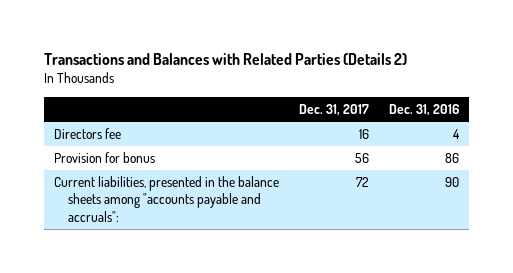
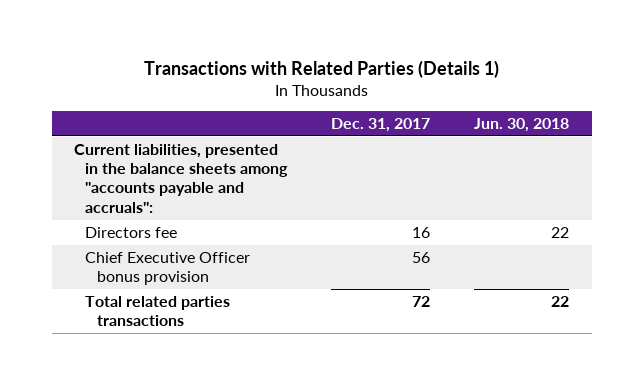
[44,53,408,66] Transactions and Balances with Related Parties (Details 2) -> [143,60,499,79] Transactions with Related Parties (Details 1)
[389,103,460,116] Dec. 31, 2016 -> none
none -> [474,118,570,133] Jun. 30, 2018
none -> [73,143,289,213] Current liabilities, presented in the balance sheets among ''accounts payable and accruals'':
[54,151,156,163] Provision for bonus -> [85,251,251,286] Chief Executive Officer bonus provision
[54,175,280,222] Current liabilities, presented in the balance sheets among "accounts payable and accruals": -> [85,295,231,327] Total related parties transactions

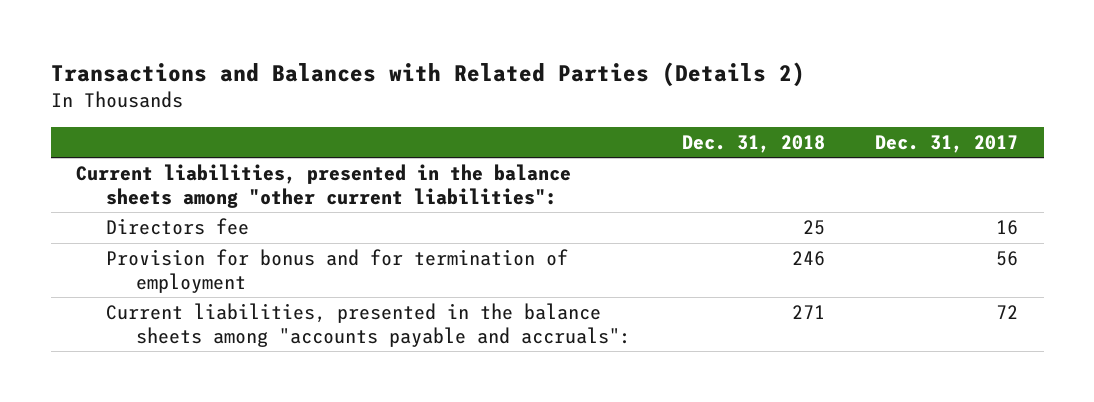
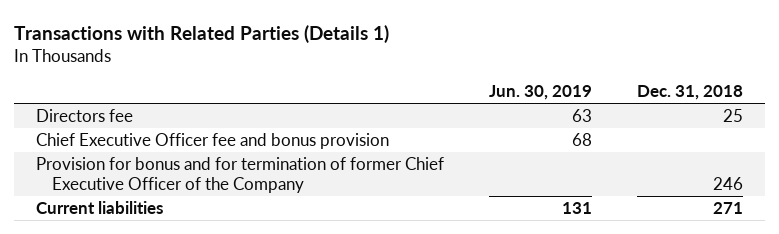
[50,61,805,87] Transactions and Balances with Related Parties (Details 2) -> [13,24,389,43] Transactions with Related Parties (Details 1)
[875,134,1019,153] Dec. 31, 2017 -> none
none -> [488,84,592,100] Jun. 30, 2019
[75,164,571,208] Current liabilities, presented in the balance sheets among "other current liabilities": -> none
none -> [36,133,390,150] Chief Executive Officer fee and bonus provision
[105,249,568,293] Provision for bonus and for termination of employment -> [36,157,445,193] Provision for bonus and for termination of former Chief Executive Officer of the Company
[105,303,631,347] Current liabilities, presented in the balance sheets among "accounts payable and accruals": -> [36,201,164,215] Current liabilities

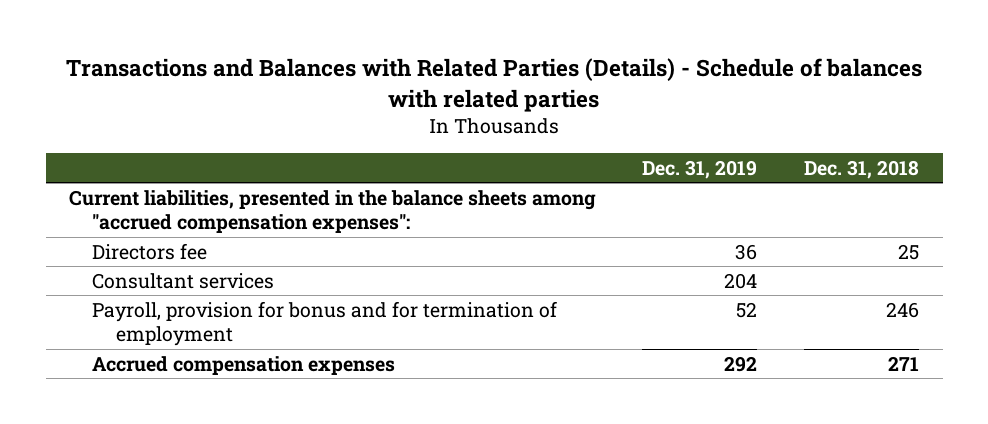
[13,24,389,43] Transactions with Related Parties (Details 1) -> [66,58,923,112] Transactions and Balances with Related Parties (Details) - Schedule of balances with related parties
[488,84,592,100] Jun. 30, 2019 -> none
none -> [642,159,758,179] Dec. 31, 2019
none -> [69,189,597,234] Current liabilities, presented in the balance sheets among "accrued compensation expenses":
[36,133,390,150] Chief Executive Officer fee and bonus provision -> none
none -> [92,272,275,289] Consultant services
[36,157,445,193] Provision for bonus and for termination of former Chief Executive Officer of the Company -> [92,300,558,347] Payroll, provision for bonus and for termination of employment
[36,201,164,215] Current liabilities -> [92,355,396,375] Accrued compensation expenses

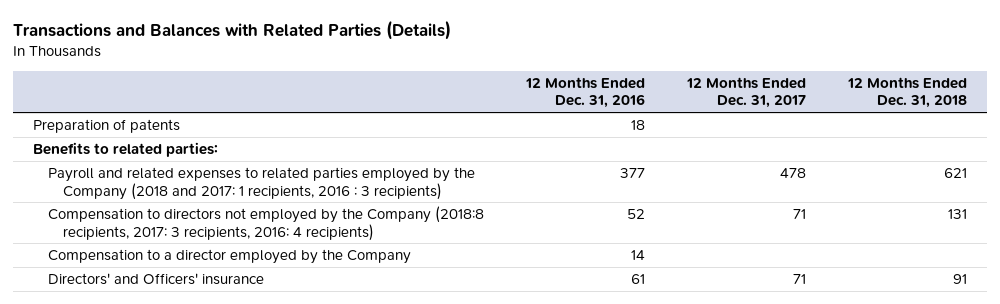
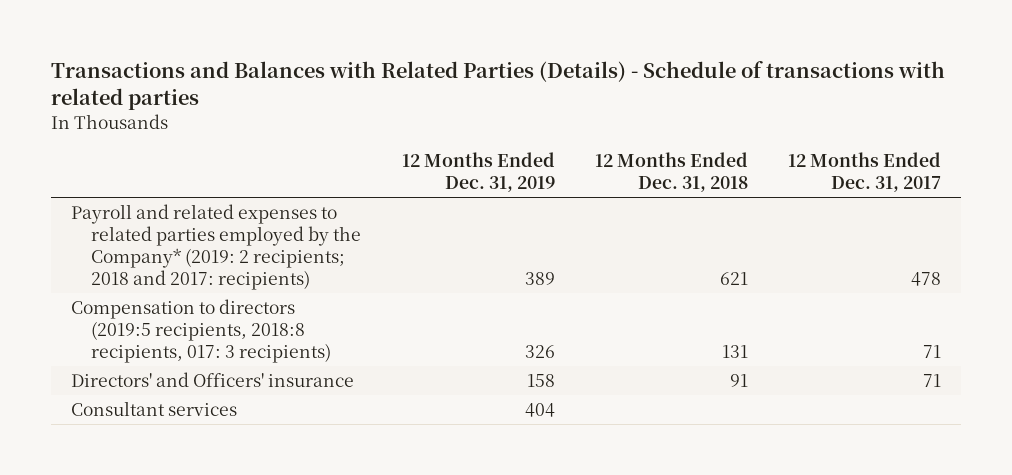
[12,19,451,40] Transactions and Balances with Related Parties (Details) -> [50,60,945,111] Transactions and Balances with Related Parties (Details) - Schedule of transactions with related parties
[525,76,646,109] 12 Months Ended Dec. 31, 2016 -> none
none -> [401,151,555,193] 12 Months Ended Dec. 31, 2019
[33,119,181,134] Preparation of patents -> none
[33,142,219,158] Benefits to related parties: -> none
[48,249,412,265] Compensation to a director employed by the Company -> none
[48,167,476,200] Payroll and related expenses to related parties employed by the Company (2018 and 2017: 1 recipients, 2016 : 3 recipients) -> [70,203,362,291] Payroll and related expenses to related parties employed by the Company* (2019: 2 recipients; 2018 and 2017: recipients)
[48,206,485,241] Compensation to directors not employed by the Company (2018:8 recipients, 2017: 3 recipients, 2016: 4 recipients) -> [70,298,332,364] Compensation to directors (2019:5 recipients, 2018:8 recipients, 017: 3 recipients)
none -> [70,400,237,416] Consultant services

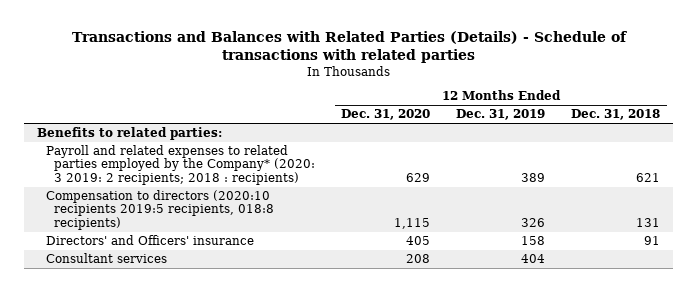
[787,151,941,193] 12 Months Ended Dec. 31, 2017 -> none
none -> [341,109,431,121] Dec. 31, 2020
none -> [37,127,223,141] Benefits to related parties:
[70,203,362,291] Payroll and related expenses to related parties employed by the Company* (2019: 2 recipients; 2018 and 2017: recipients) -> [45,145,316,185] Payroll and related expenses to related parties employed by the Company* (2020: 3 2019: 2 recipients; 2018 : recipients)
[70,298,332,364] Compensation to directors (2019:5 recipients, 2018:8 recipients, 017: 3 recipients) -> [45,190,275,230] Compensation to directors (2020:10 recipients 2019:5 recipients, 018:8 recipients)

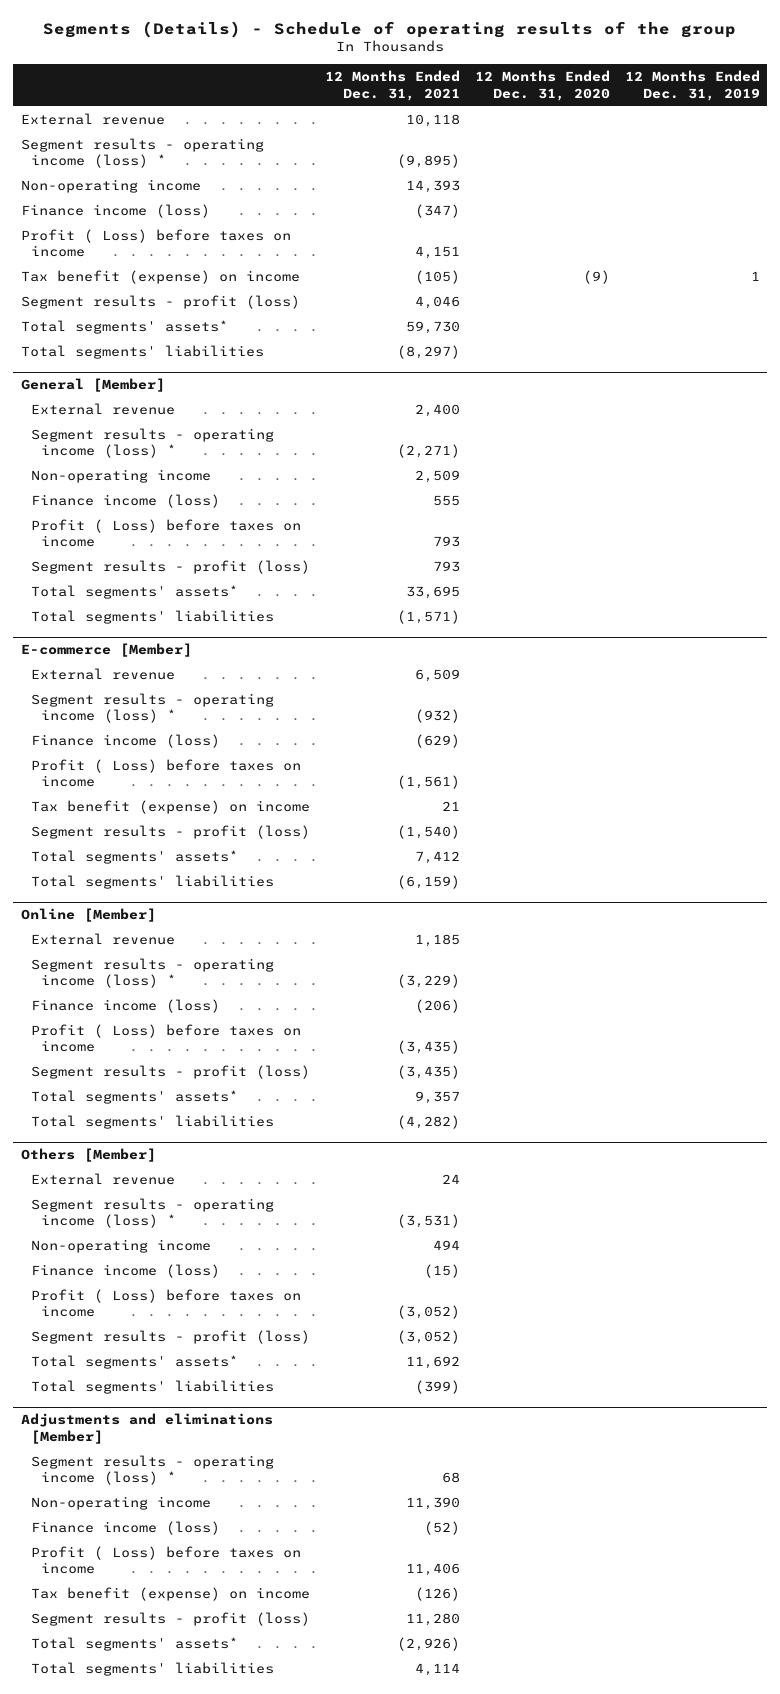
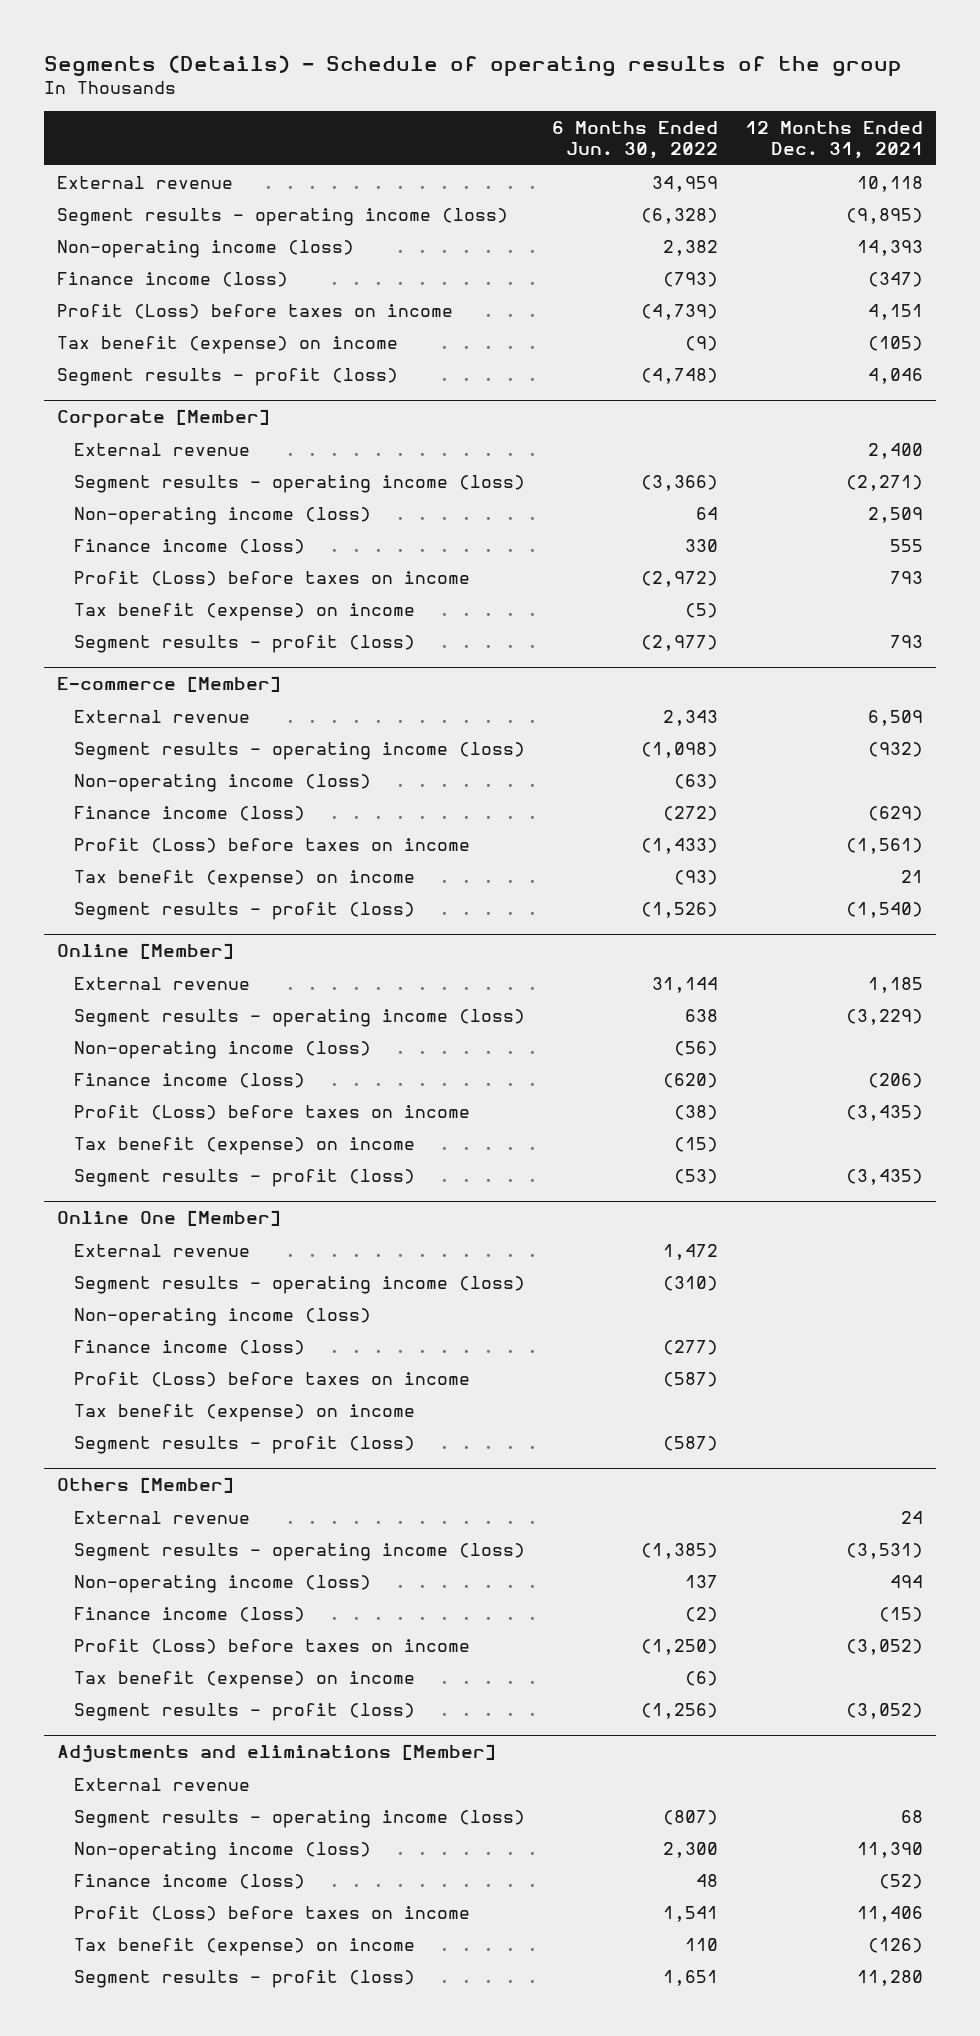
[474,70,610,101] 12 Months Ended Dec. 31, 2020 -> none
[624,70,760,101] 12 Months Ended Dec. 31, 2019 -> none
none -> [551,120,718,159] 6 Months Ended Jun. 30, 2022
[20,138,264,169] Segment results - operating income (loss) * -> [57,207,509,226] Segment results - operating income (loss)
[20,179,201,194] Non-operating income -> [57,239,355,258] Non-operating income (loss)
[20,229,291,258] Profit ( Loss) before taxes on income -> [57,303,454,319] Profit (Loss) before taxes on income
[20,320,228,335] Total segments' assets* -> none
[20,345,264,360] Total segments' liabilities -> none
[20,378,165,393] General [Member] -> none
none -> [57,409,271,429] Corporate [Member]
[31,428,275,459] Segment results - operating income (loss) * -> [73,474,525,493] Segment results - operating income (loss)
[31,469,212,484] Non-operating income -> [73,506,371,525] Non-operating income (loss)
[31,519,302,548] Profit ( Loss) before taxes on income -> [73,570,470,586] Profit (Loss) before taxes on income
none -> [73,602,415,621] Tax benefit (expense) on income
[31,585,239,600] Total segments' assets* -> none
[31,610,275,625] Total segments' liabilities -> none
[31,693,275,724] Segment results - operating income (loss) * -> [73,741,525,760] Segment results - operating income (loss)
none -> [73,773,371,792] Non-operating income (loss)
[31,759,302,788] Profit ( Loss) before taxes on income -> [73,837,470,853] Profit (Loss) before taxes on income
[31,850,239,865] Total segments' assets* -> none
[31,875,275,890] Total segments' liabilities -> none
[31,958,275,989] Segment results - operating income (loss) * -> [73,1008,525,1027] Segment results - operating income (loss)
none -> [73,1040,371,1059] Non-operating income (loss)
[31,1024,302,1053] Profit ( Loss) before taxes on income -> [73,1104,470,1120] Profit (Loss) before taxes on income
none -> [73,1136,415,1155] Tax benefit (expense) on income
[31,1090,239,1105] Total segments' assets* -> none
[31,1115,275,1130] Total segments' liabilities -> none
none -> [57,1210,282,1227] Online One [Member]
none -> [73,1243,250,1257] External revenue
none -> [73,1275,525,1294] Segment results - operating income (loss)
none -> [73,1307,371,1326] Non-operating income (loss)
none -> [73,1339,305,1355] Finance income (loss)
none -> [73,1371,470,1387] Profit (Loss) before taxes on income
none -> [73,1403,415,1422] Tax benefit (expense) on income
none -> [73,1435,415,1454] Segment results - profit (loss)
[31,1198,275,1229] Segment results - operating income (loss) * -> [73,1542,525,1561] Segment results - operating income (loss)
[31,1239,212,1254] Non-operating income -> [73,1574,371,1593] Non-operating income (loss)
[31,1289,302,1318] Profit ( Loss) before taxes on income -> [73,1638,470,1654] Profit (Loss) before taxes on income
none -> [73,1670,415,1689] Tax benefit (expense) on income
[31,1355,239,1370] Total segments' assets* -> none
[31,1380,275,1395] Total segments' liabilities -> none
none -> [73,1777,250,1791] External revenue
[31,1455,275,1486] Segment results - operating income (loss) * -> [73,1809,525,1828] Segment results - operating income (loss)
[31,1496,212,1511] Non-operating income -> [73,1841,371,1860] Non-operating income (loss)
[31,1546,302,1575] Profit ( Loss) before taxes on income -> [73,1905,470,1921] Profit (Loss) before taxes on income
[31,1637,239,1652] Total segments' assets* -> none
[31,1662,275,1677] Total segments' liabilities -> none

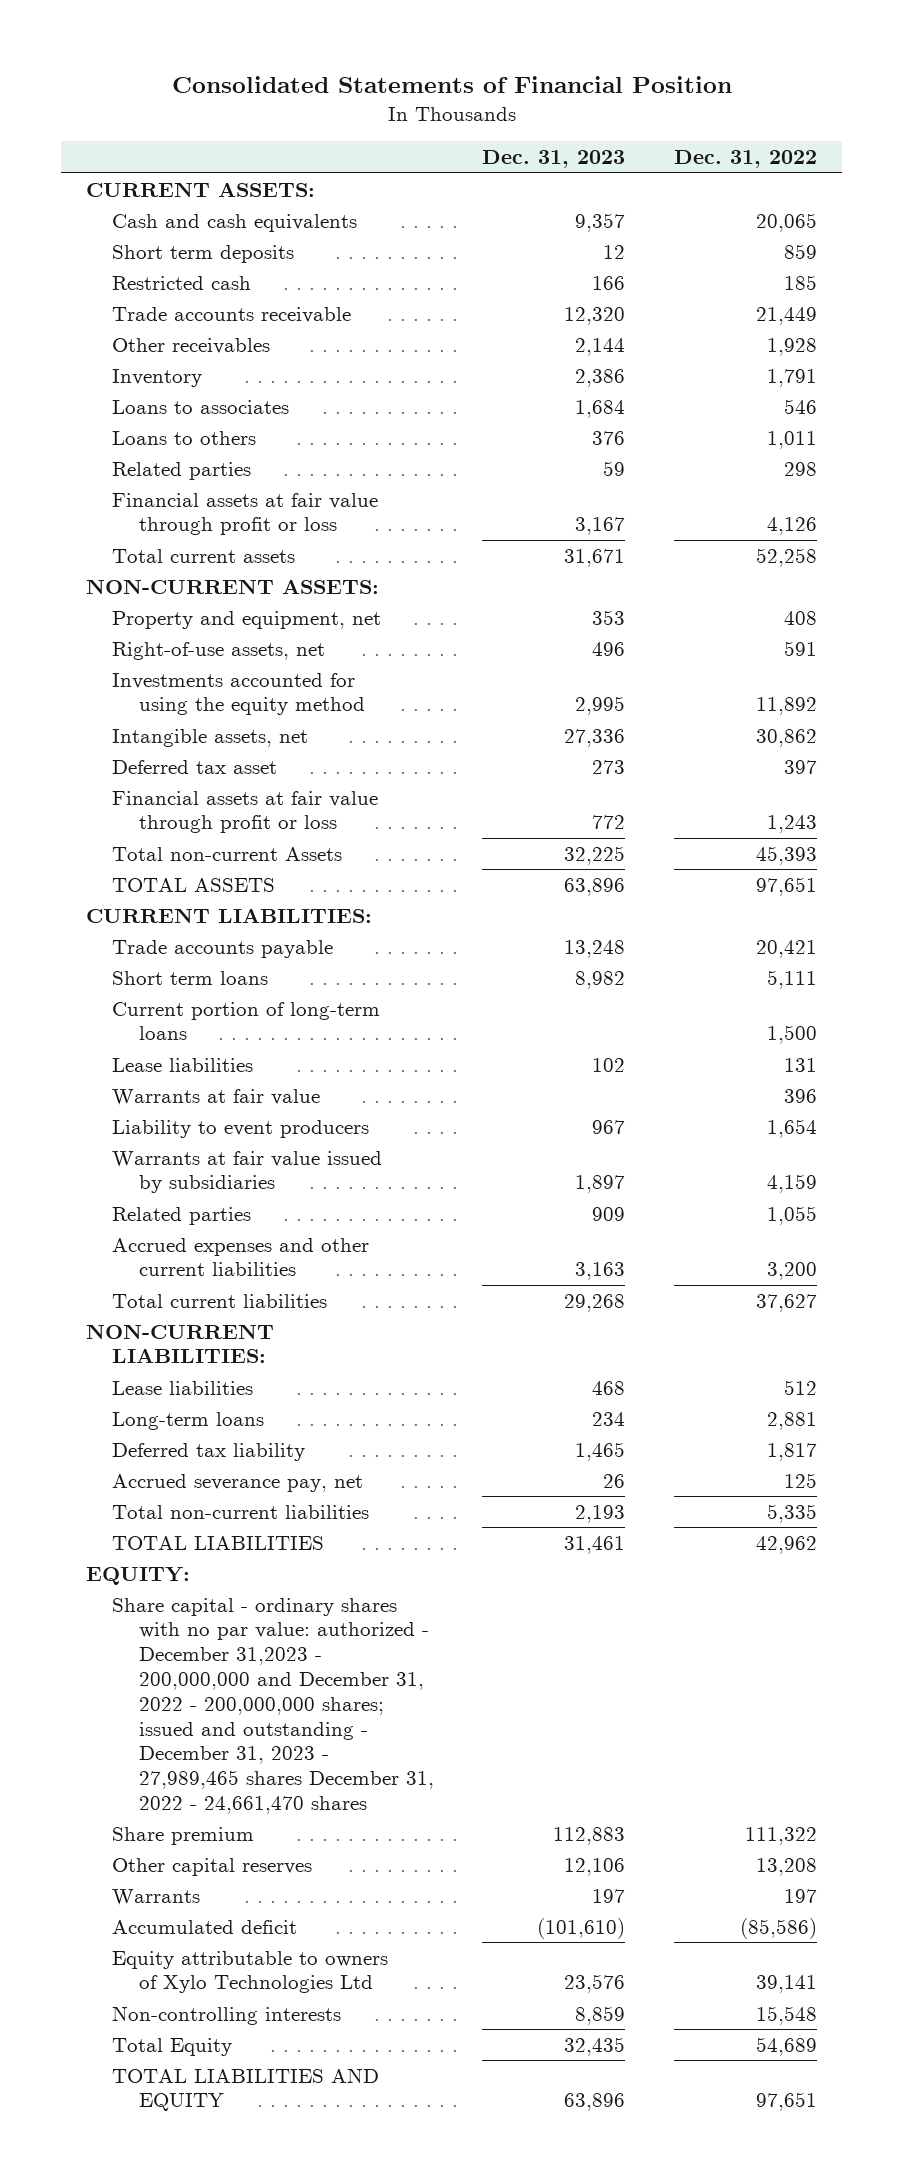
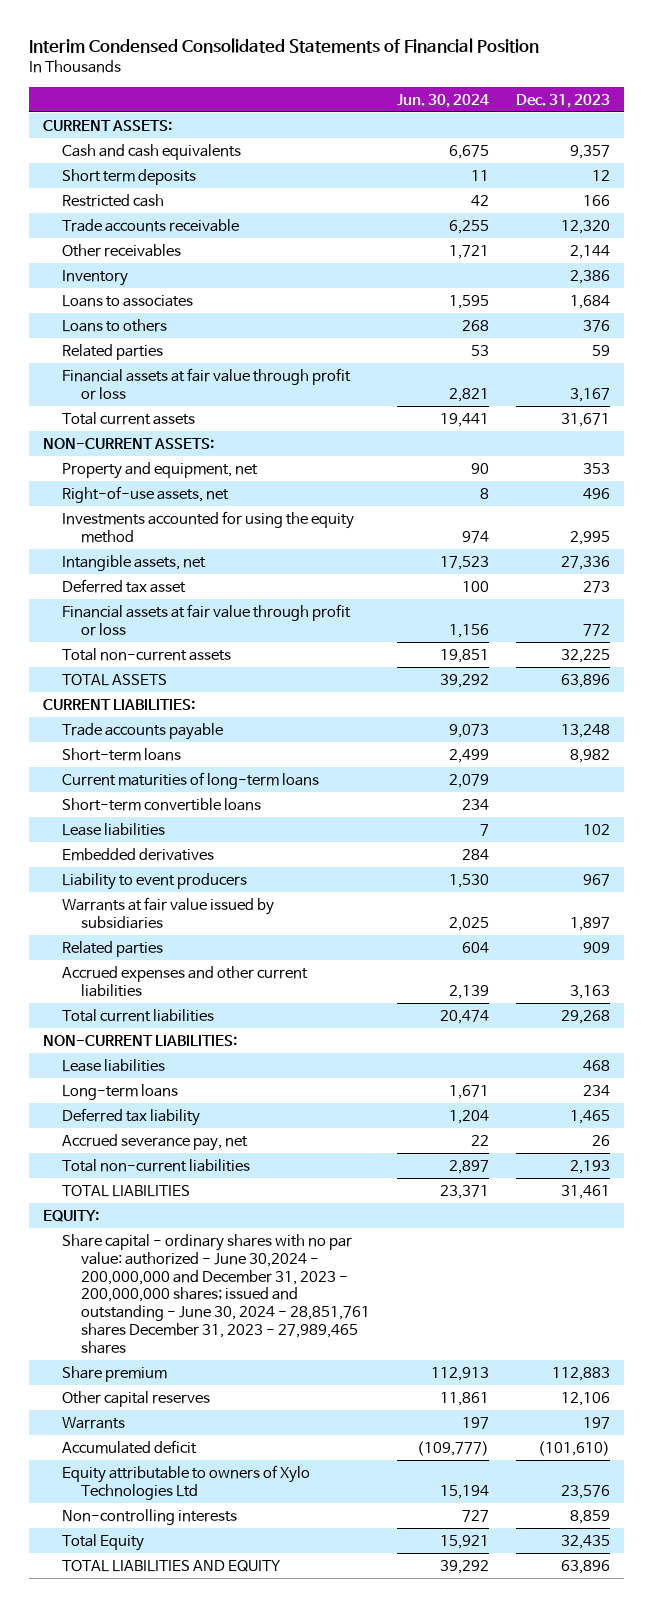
[171,76,732,94] Consolidated Statements of Financial Position -> [29,38,540,54] Interim Condensed Consolidated Statements of Financial Position
[674,150,818,169] Dec. 31, 2022 -> none
none -> [396,93,489,108] Jun. 30, 2024
[112,846,343,861] Total non-current Assets -> [61,647,231,661] Total non-current assets
[112,970,269,985] Short term loans -> [61,747,181,761] Short-term loans
[112,1001,381,1041] Current portion of long-term loans -> [61,771,319,789] Current maturities of long-term loans
none -> [61,797,261,811] Short-term convertible loans
[112,1088,321,1105] Warrants at fair value -> none
none -> [61,847,214,861] Embedded derivatives
[112,1597,434,1814] Share capital - ordinary shares with no par value: authorized - December 31,2023 - 200,000,000 and December 31, 2022 - 200,000,000 shares; issued and outstanding - December 31, 2023 - 27,989,465 shares December 31, 2022 - 24,661,470 shares -> [61,1233,370,1355] Share capital - ordinary shares with no par value: authorized - June 30,2024 - 200,000,000 and December 31, 2023 - 200,000,000 shares; issued and outstanding - June 30, 2024 - 28,851,761 shares December 31, 2023 - 27,989,465 shares

